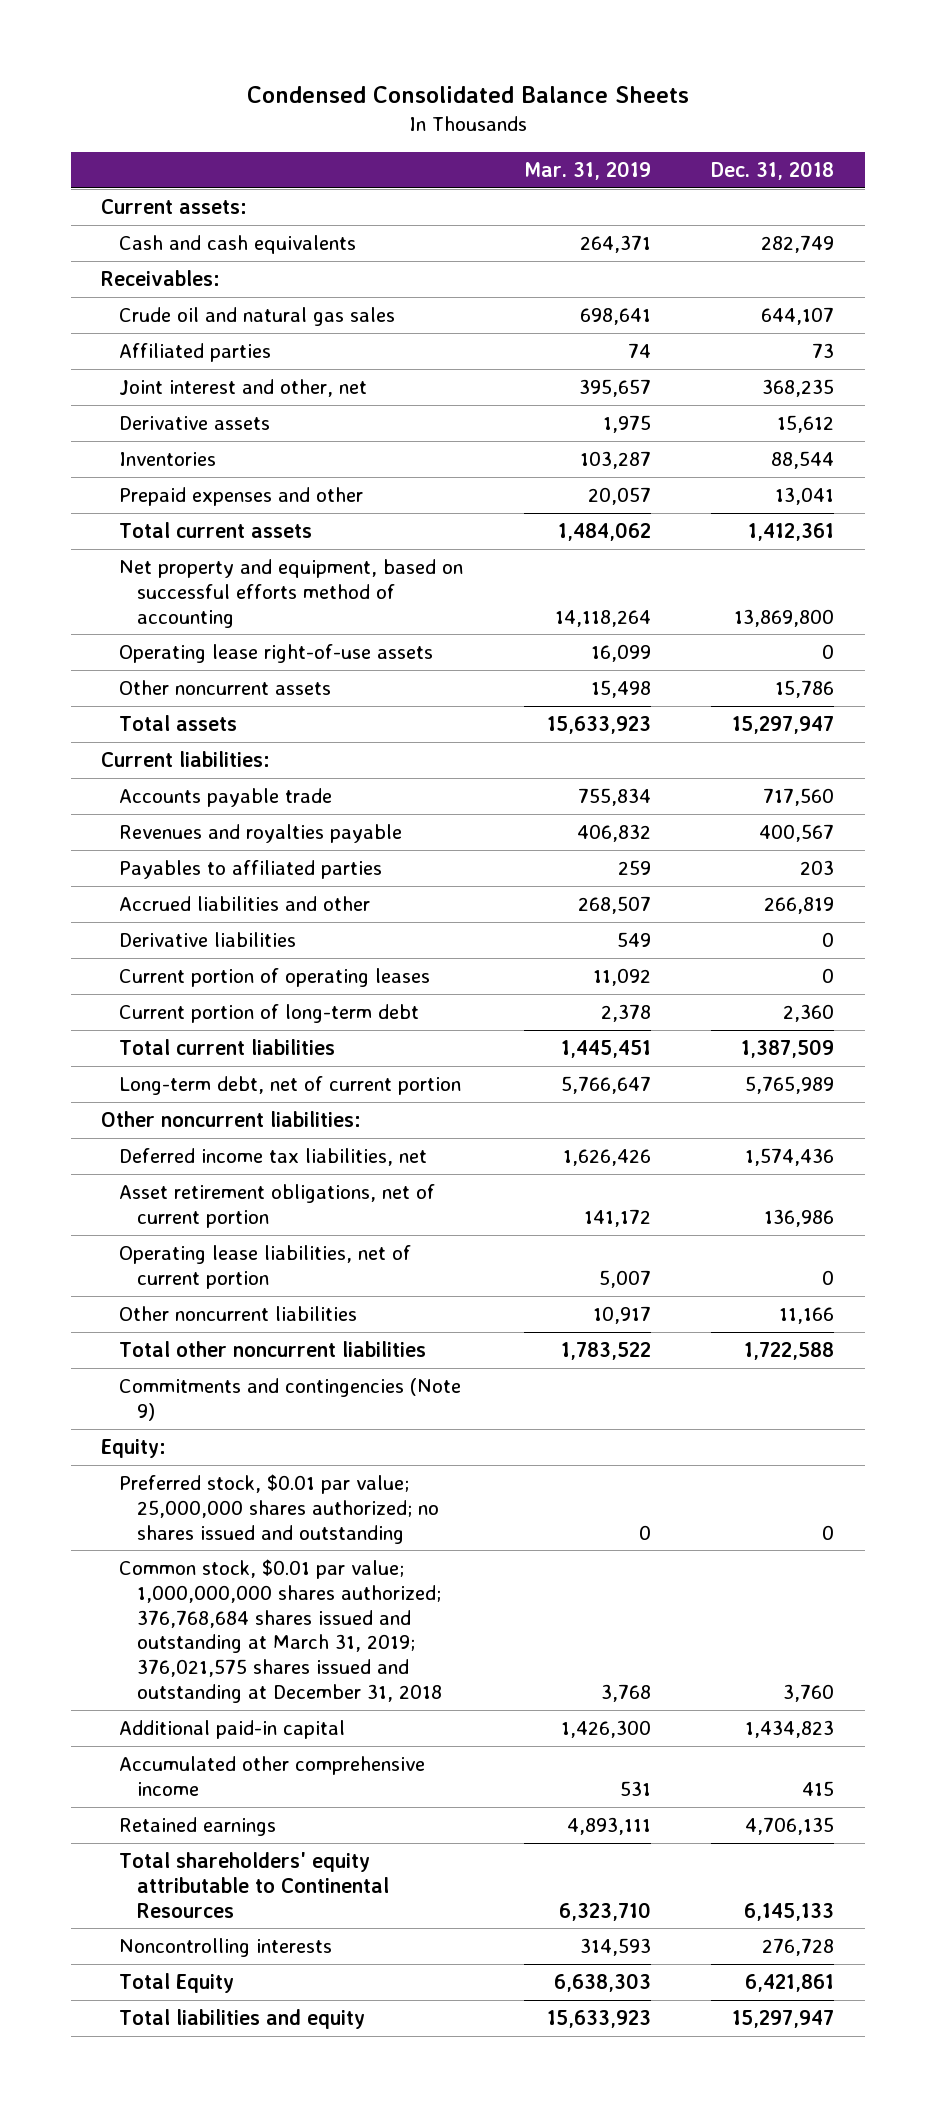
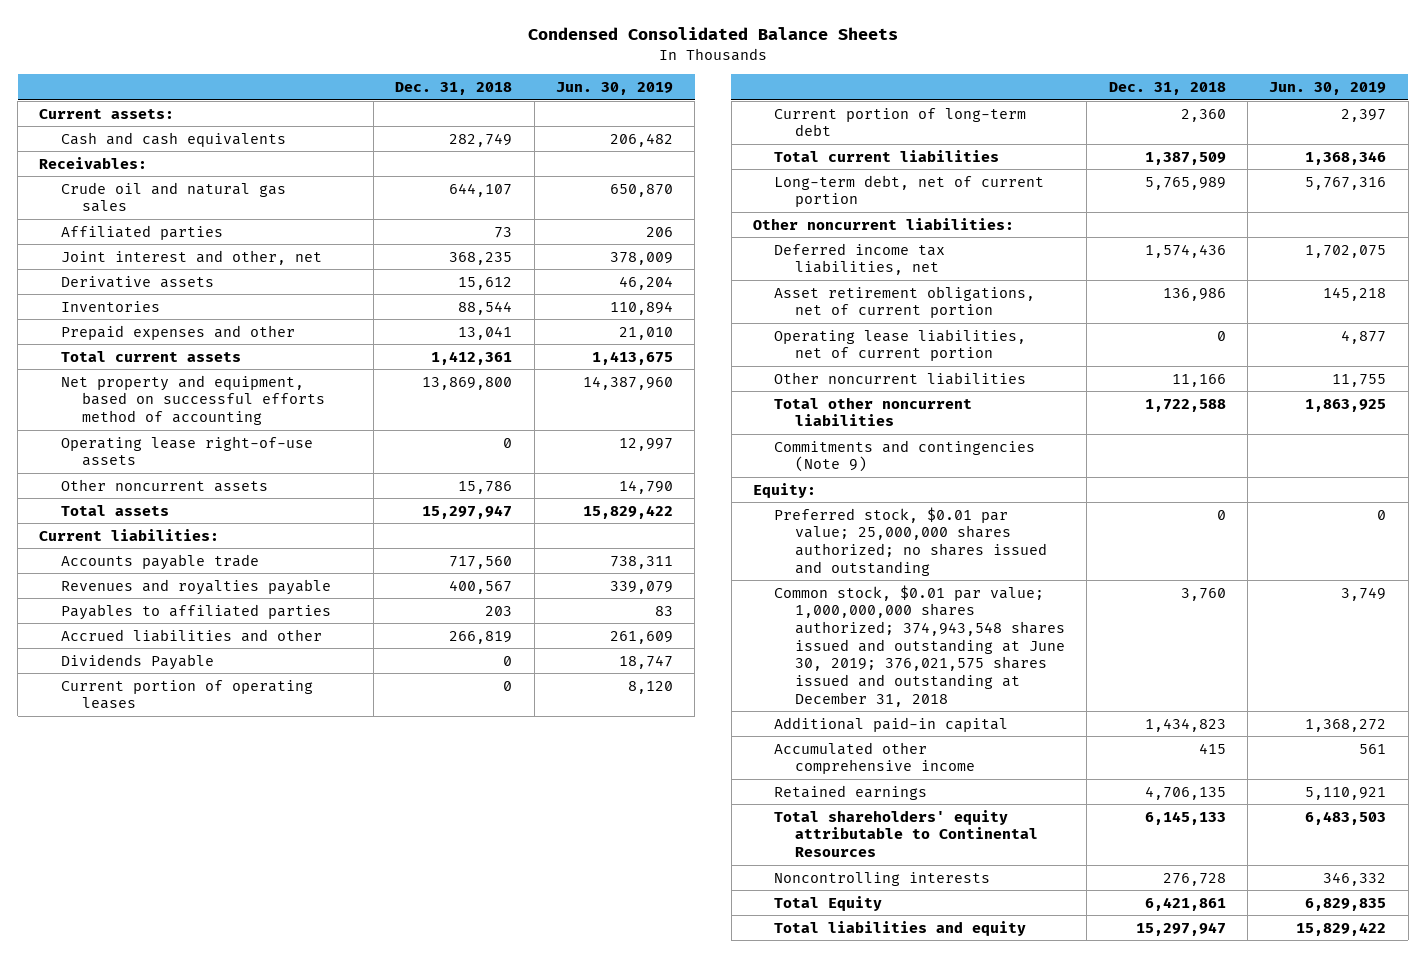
[523,161,651,181] Mar. 31, 2019 -> none
none -> [555,82,673,96] Jun. 30, 2019
[118,931,296,947] Derivative liabilities -> none
none -> [60,653,214,670] Dividends Payable
[118,1558,442,1703] Common stock, $0.01 par value; 1,000,000,000 shares authorized; 376,768,684 shares issued and outstanding at March 31, 2019; 376,021,575 shares issued and outstanding at December 31, 2018 -> [773,584,1066,707] Common stock, $0.01 par value; 1,000,000,000 shares authorized; 374,943,548 shares issued and outstanding at June 30, 2019; 376,021,575 shares issued and outstanding at December 31, 2018

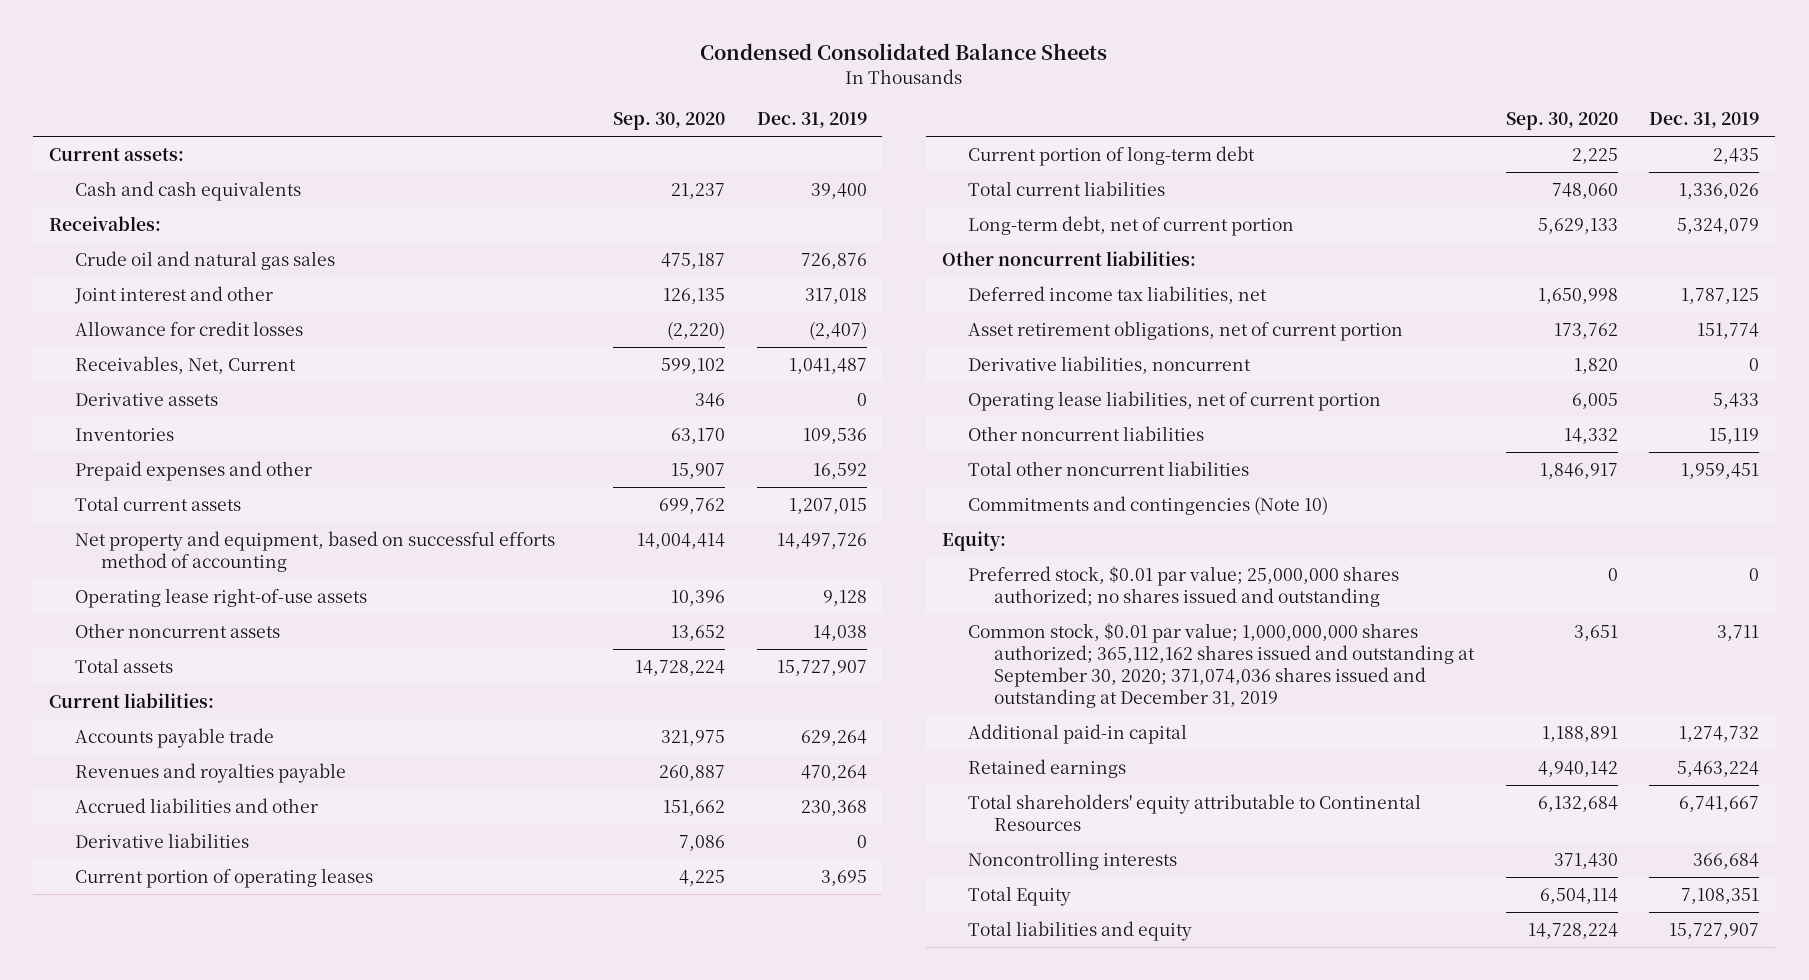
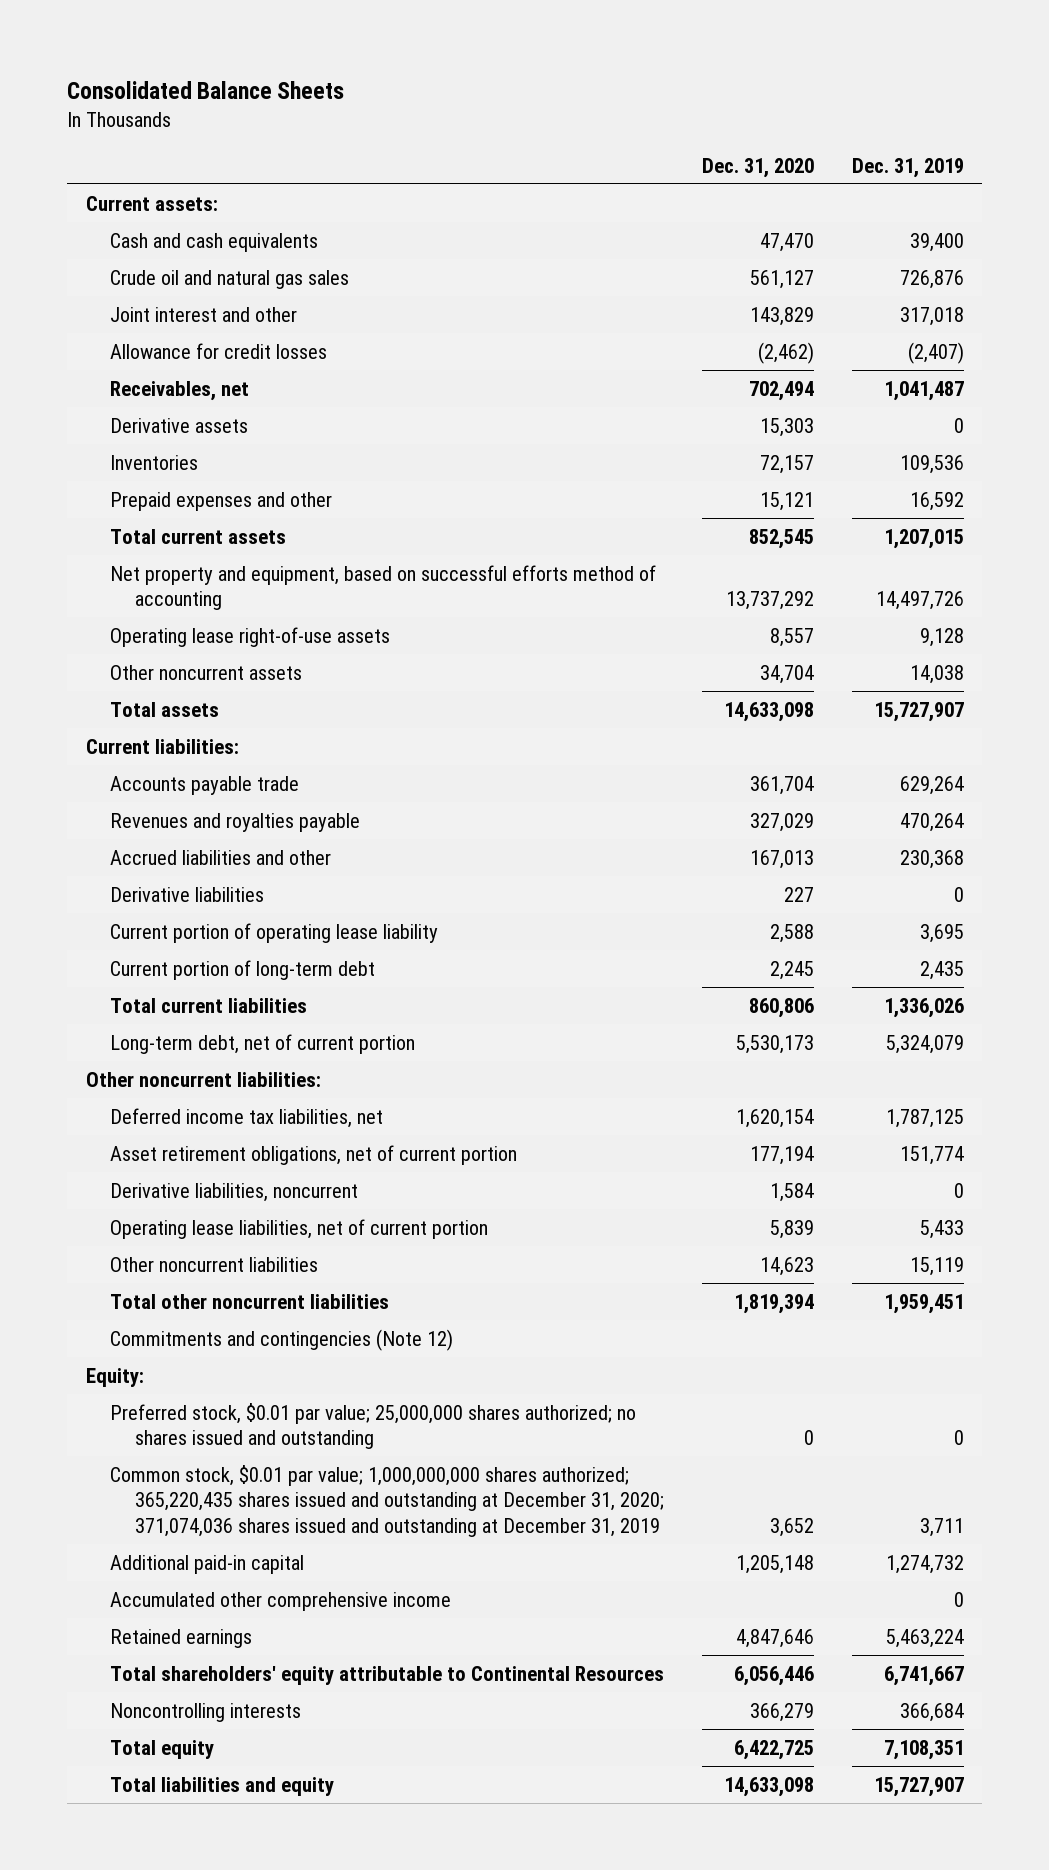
[700,43,1108,61] Condensed Consolidated Balance Sheets -> [66,80,344,99] Consolidated Balance Sheets
[612,112,725,131] Sep. 30, 2020 -> none
none -> [702,157,815,178] Dec. 31, 2020
[49,215,162,231] Receivables: -> none
[75,355,297,374] Receivables, Net, Current -> [110,380,250,401] Receivables, net
[75,867,374,888] Current portion of operating leases -> [110,922,439,943] Current portion of operating lease liability
[968,495,1329,515] Commitments and contingencies (Note 10) -> [110,1328,454,1351] Commitments and contingencies (Note 12)
[968,622,1476,709] Common stock, $0.01 par value; 1,000,000,000 shares authorized; 365,112,162 shares issued and outstanding at September 30, 2020; 371,074,036 shares issued and outstanding at December 31, 2019 -> [110,1464,665,1537] Common stock, $0.01 par value; 1,000,000,000 shares authorized; 365,220,435 shares issued and outstanding at December 31, 2020; 371,074,036 shares issued and outstanding at December 31, 2019
none -> [110,1591,452,1611] Accumulated other comprehensive income
[968,885,1072,906] Total Equity -> [110,1739,215,1759] Total equity

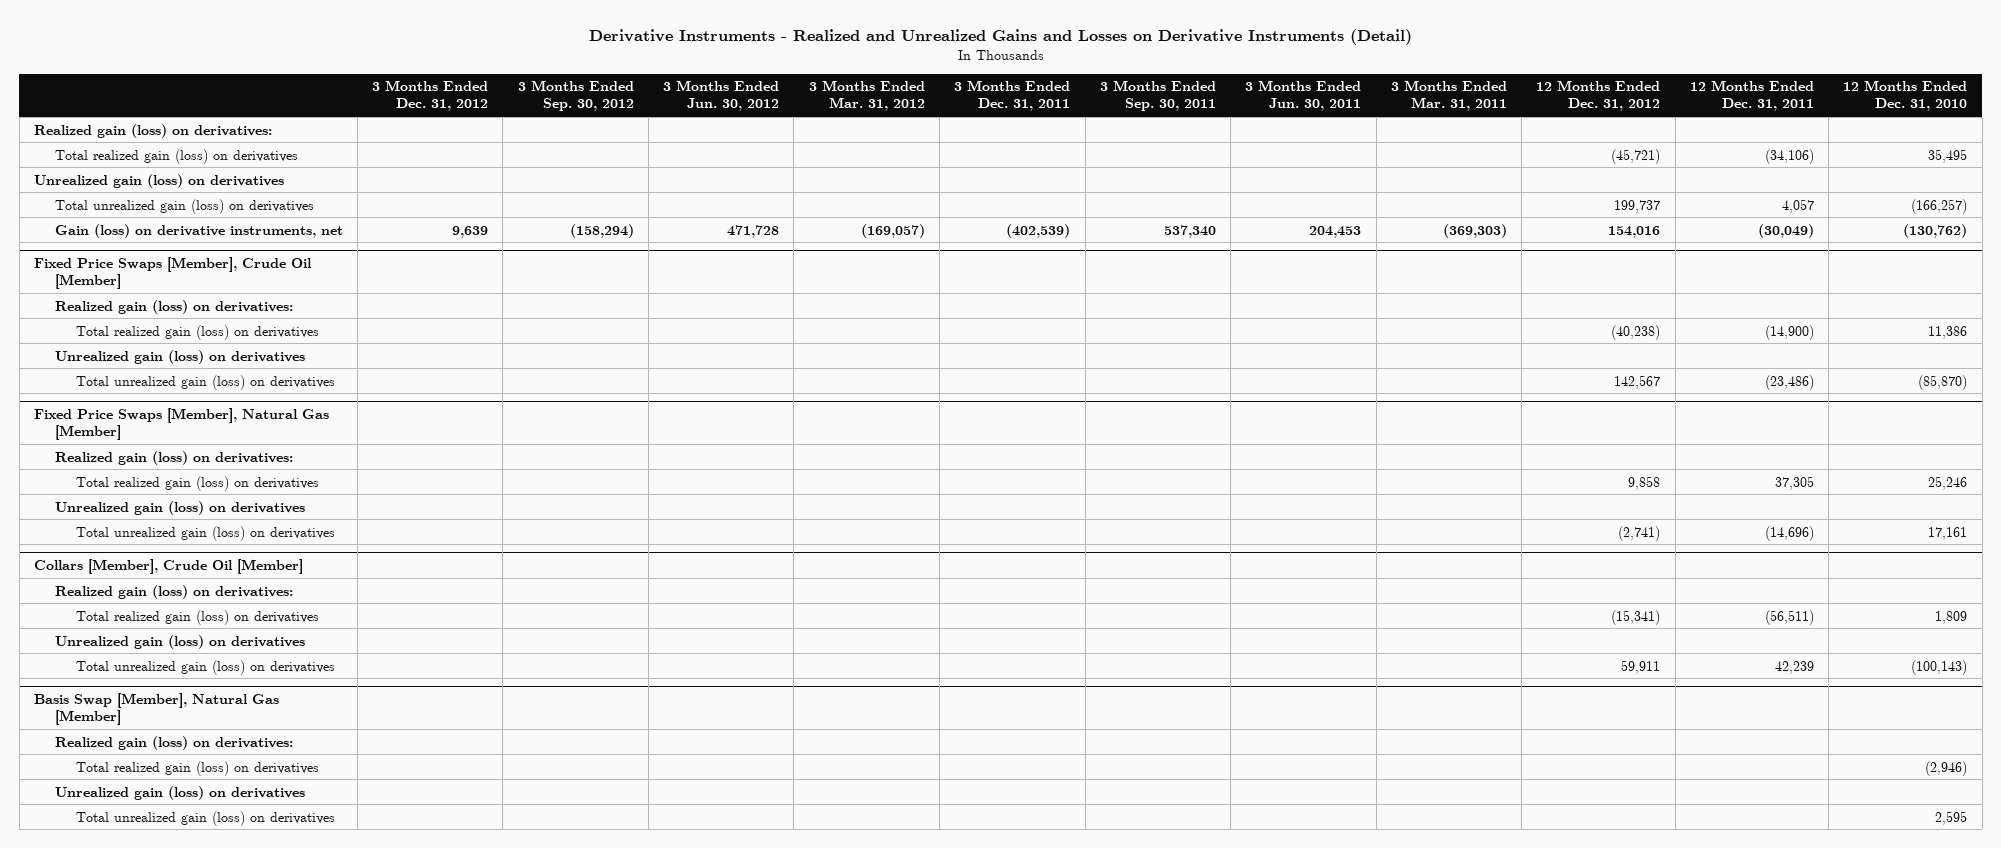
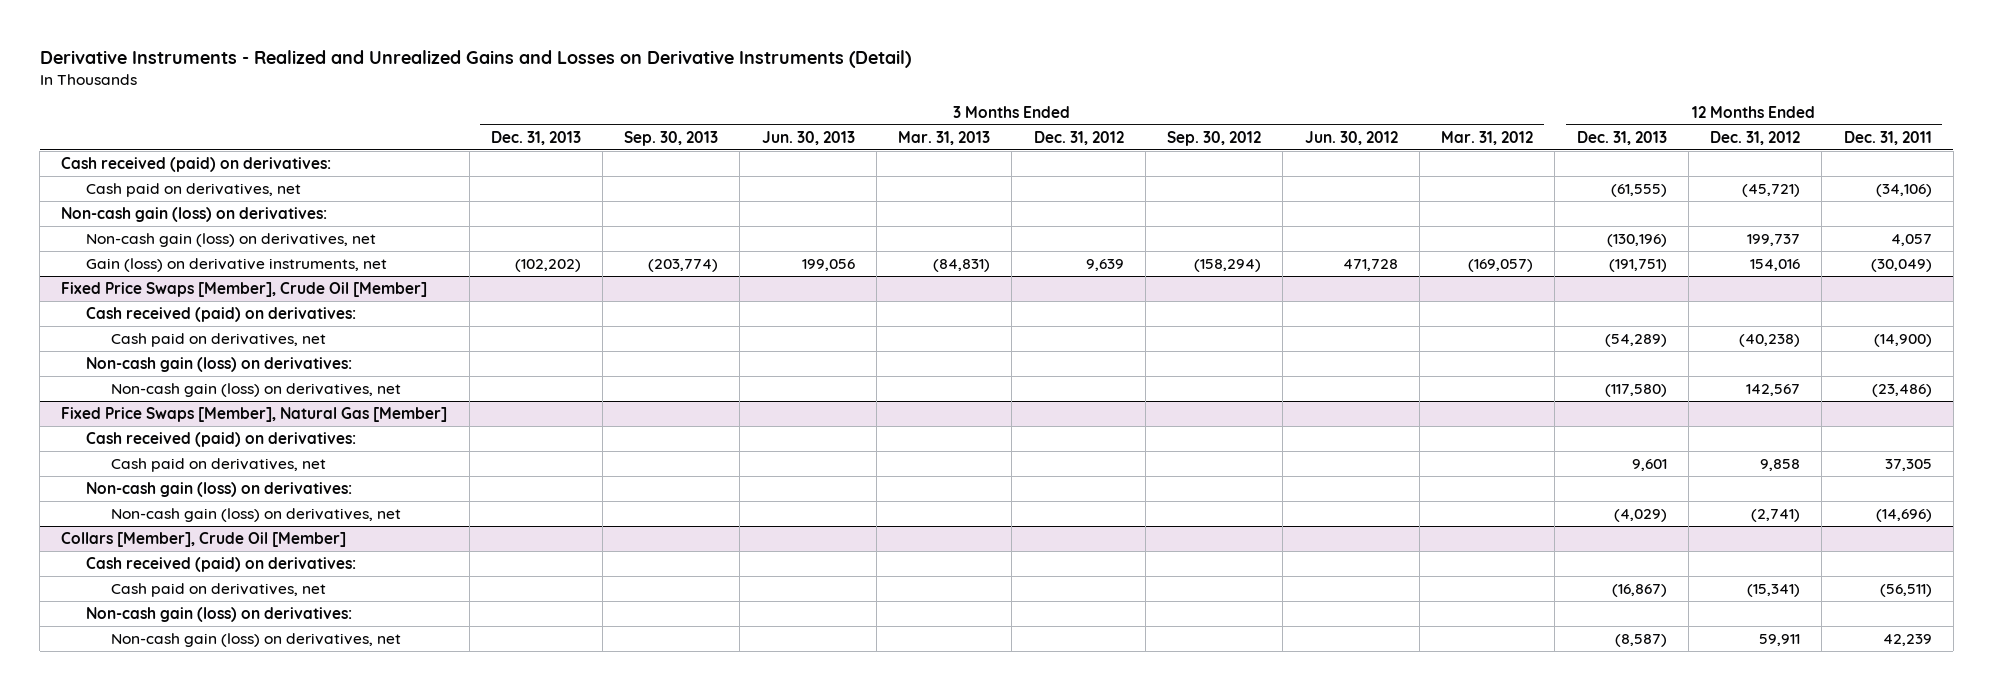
[954,80,1071,112] 3 Months Ended Dec. 31, 2011 -> none
[1099,80,1216,112] 3 Months Ended Sep. 30, 2011 -> none
[1245,80,1362,112] 3 Months Ended Jun. 30, 2011 -> none
[1390,80,1507,112] 3 Months Ended Mar. 31, 2011 -> none
[1843,80,1968,112] 12 Months Ended Dec. 31, 2010 -> none
none -> [490,130,581,145] Dec. 31, 2013
none -> [624,130,719,146] Sep. 30, 2013
none -> [761,130,855,145] Jun. 30, 2013
none -> [898,130,991,145] Mar. 31, 2013
none -> [1576,130,1667,145] Dec. 31, 2013
[33,123,272,138] Realized gain (loss) on derivatives: -> [61,156,332,172] Cash received (paid) on derivatives:
[54,148,298,164] Total realized gain (loss) on derivatives -> [86,182,302,197] Cash paid on derivatives, net
[33,173,284,188] Unrealized gain (loss) on derivatives -> [61,206,328,222] Non-cash gain (loss) on derivatives:
[54,198,314,214] Total unrealized gain (loss) on derivatives -> [86,232,377,247] Non-cash gain (loss) on derivatives, net
[54,299,293,314] Realized gain (loss) on derivatives: -> [86,306,357,322] Cash received (paid) on derivatives:
[75,324,319,340] Total realized gain (loss) on derivatives -> [110,332,326,347] Cash paid on derivatives, net
[54,349,305,364] Unrealized gain (loss) on derivatives -> [86,356,353,372] Non-cash gain (loss) on derivatives:
[75,374,335,390] Total unrealized gain (loss) on derivatives -> [110,382,401,397] Non-cash gain (loss) on derivatives, net
[54,450,293,465] Realized gain (loss) on derivatives: -> [86,431,357,447] Cash received (paid) on derivatives:
[75,475,319,491] Total realized gain (loss) on derivatives -> [110,457,326,472] Cash paid on derivatives, net
[54,500,305,515] Unrealized gain (loss) on derivatives -> [86,481,353,497] Non-cash gain (loss) on derivatives:
[75,525,335,541] Total unrealized gain (loss) on derivatives -> [110,507,401,522] Non-cash gain (loss) on derivatives, net
[33,693,279,726] Basis Swap [Member], Natural Gas [Member] -> none
[54,735,293,750] Realized gain (loss) on derivatives: -> none
[75,760,319,776] Total realized gain (loss) on derivatives -> none
[54,785,305,800] Unrealized gain (loss) on derivatives -> none
[75,810,335,826] Total unrealized gain (loss) on derivatives -> none
[54,584,293,599] Realized gain (loss) on derivatives: -> [86,556,357,572] Cash received (paid) on derivatives:
[75,609,319,625] Total realized gain (loss) on derivatives -> [110,582,326,597] Cash paid on derivatives, net
[54,634,305,649] Unrealized gain (loss) on derivatives -> [86,606,353,622] Non-cash gain (loss) on derivatives:
[75,659,335,675] Total unrealized gain (loss) on derivatives -> [110,632,401,647] Non-cash gain (loss) on derivatives, net

